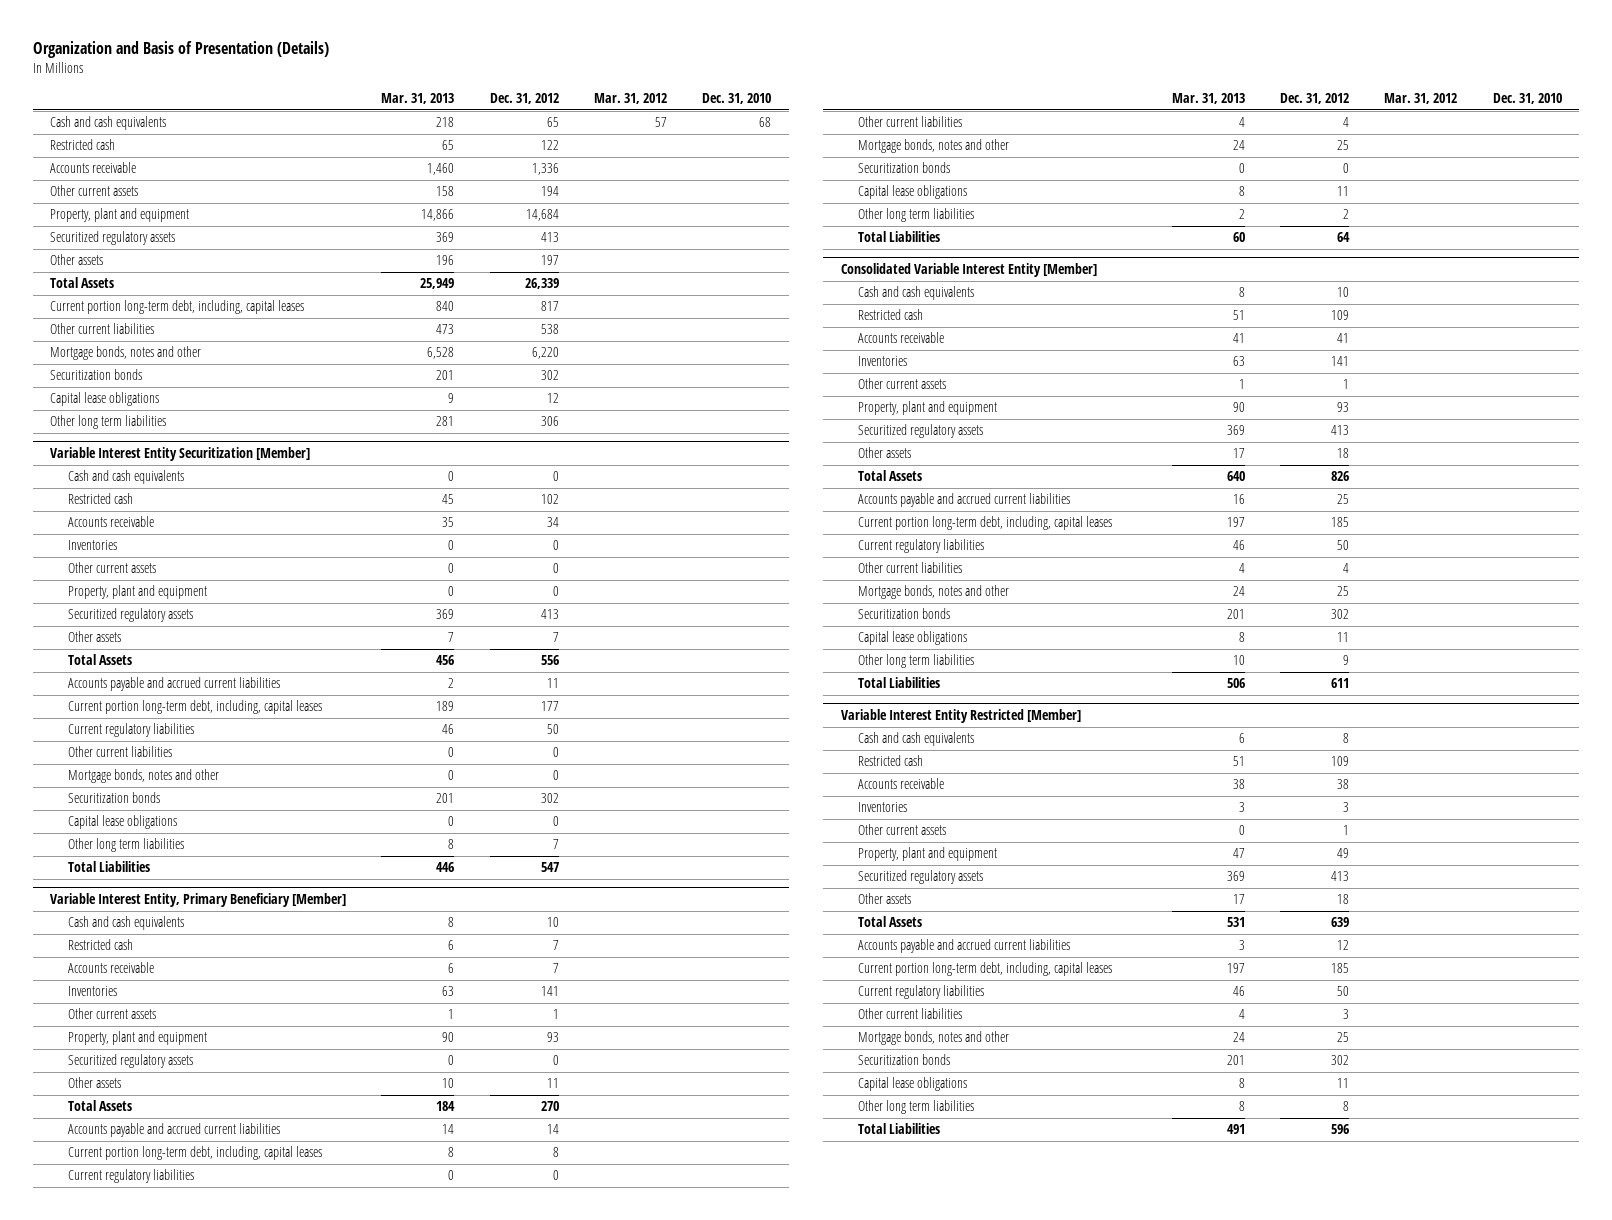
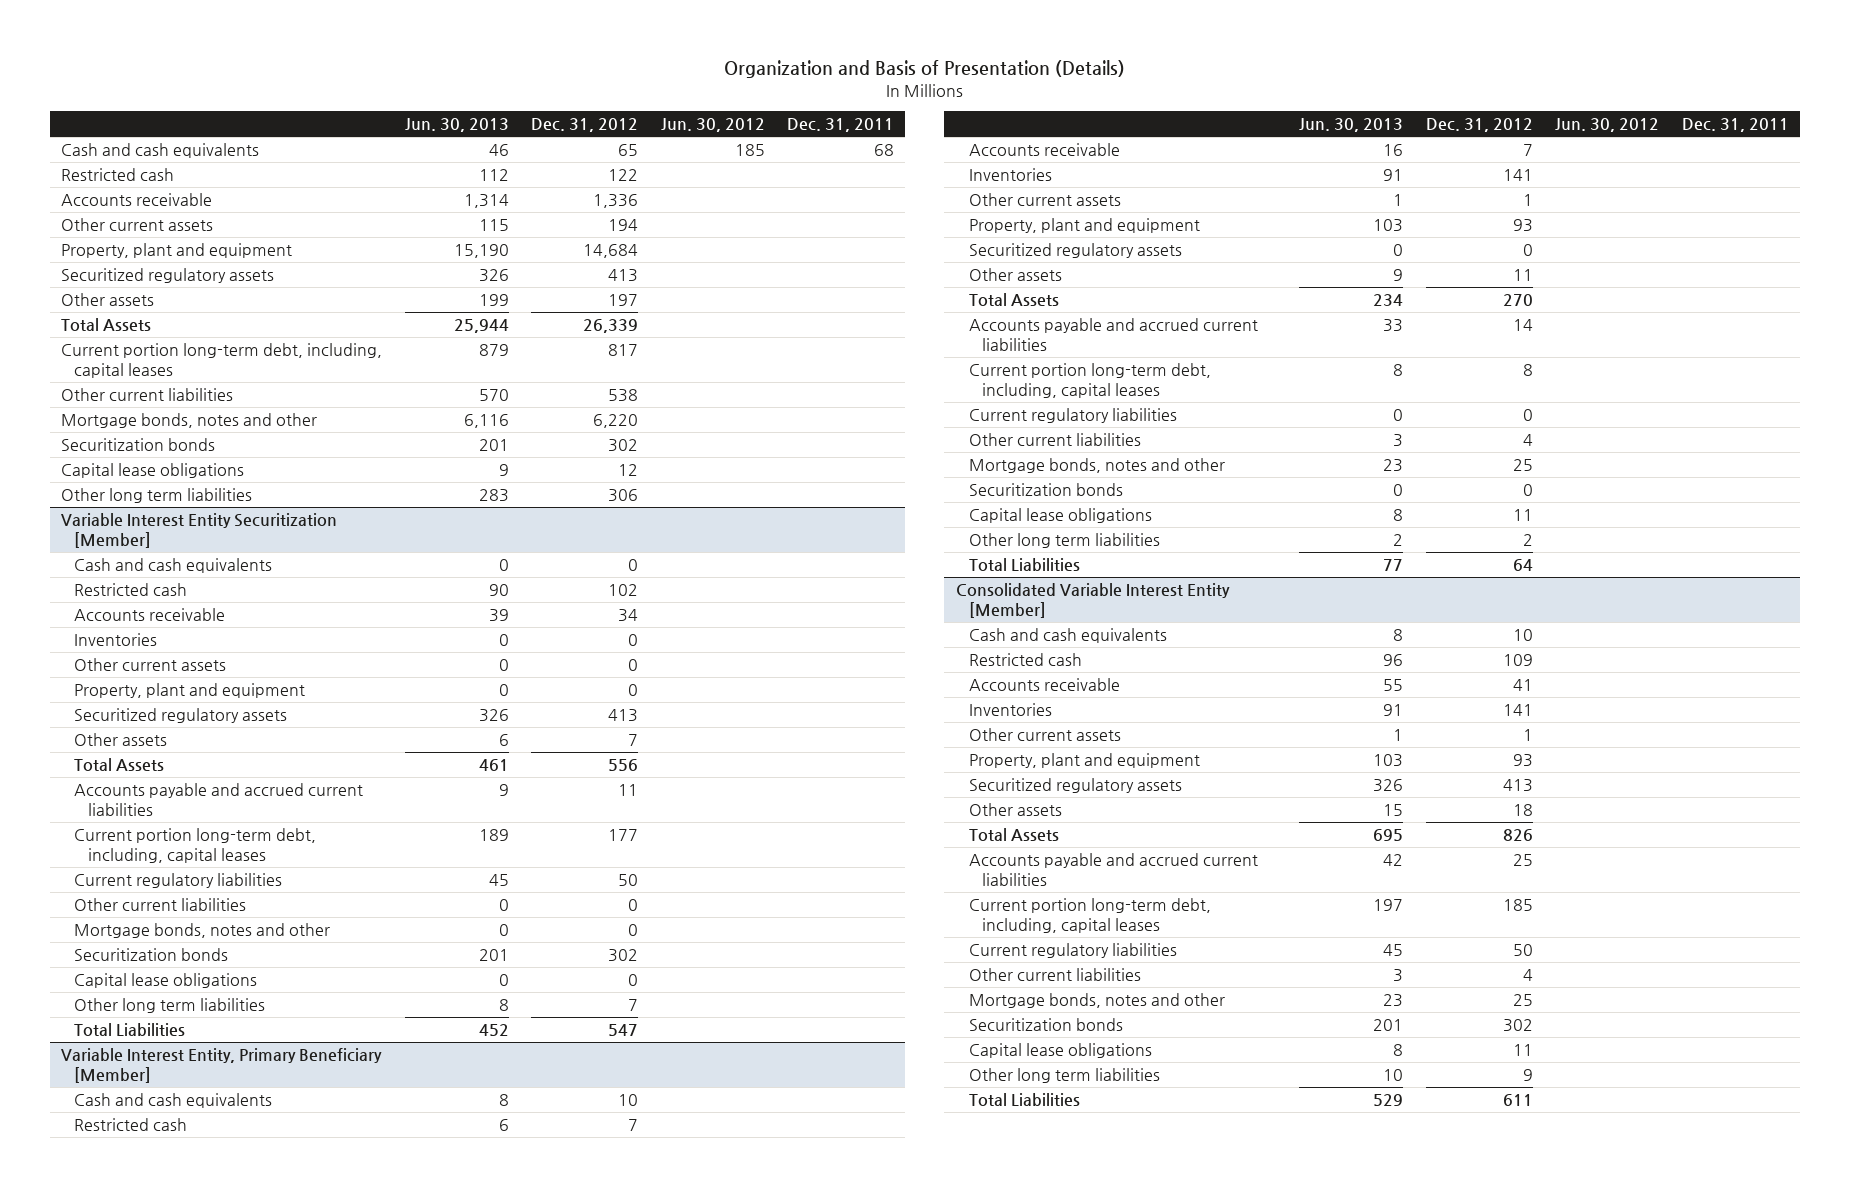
[381,92,455,104] Mar. 31, 2013 -> none
[593,92,667,104] Mar. 31, 2012 -> none
[702,92,772,104] Dec. 31, 2010 -> none
none -> [404,118,509,133] Jun. 30, 2013
none -> [660,118,765,133] Jun. 30, 2012
none -> [787,118,895,133] Dec. 31, 2011
[840,709,1081,724] Variable Interest Entity Restricted [Member] -> none
[858,732,975,747] Cash and cash equivalents -> none
[858,755,924,767] Restricted cash -> none
[858,778,945,790] Accounts receivable -> none
[858,802,908,813] Inventories -> none
[858,824,947,836] Other current assets -> none
[858,847,998,862] Property, plant and equipment -> none
[858,870,984,885] Securitized regulatory assets -> none
[858,893,912,905] Other assets -> none
[858,916,923,928] Total Assets -> none
[858,939,1071,954] Accounts payable and accrued current liabilities -> none
[858,962,1113,977] Current portion long-term debt, including, capital leases -> none
[858,985,985,1000] Current regulatory liabilities -> none
[858,1008,963,1020] Other current liabilities -> none
[858,1031,1010,1046] Mortgage bonds, notes and other -> none
[858,1054,951,1066] Securitization bonds -> none
[858,1077,968,1092] Capital lease obligations -> none
[858,1100,975,1115] Other long term liabilities -> none
[858,1123,941,1135] Total Liabilities -> none

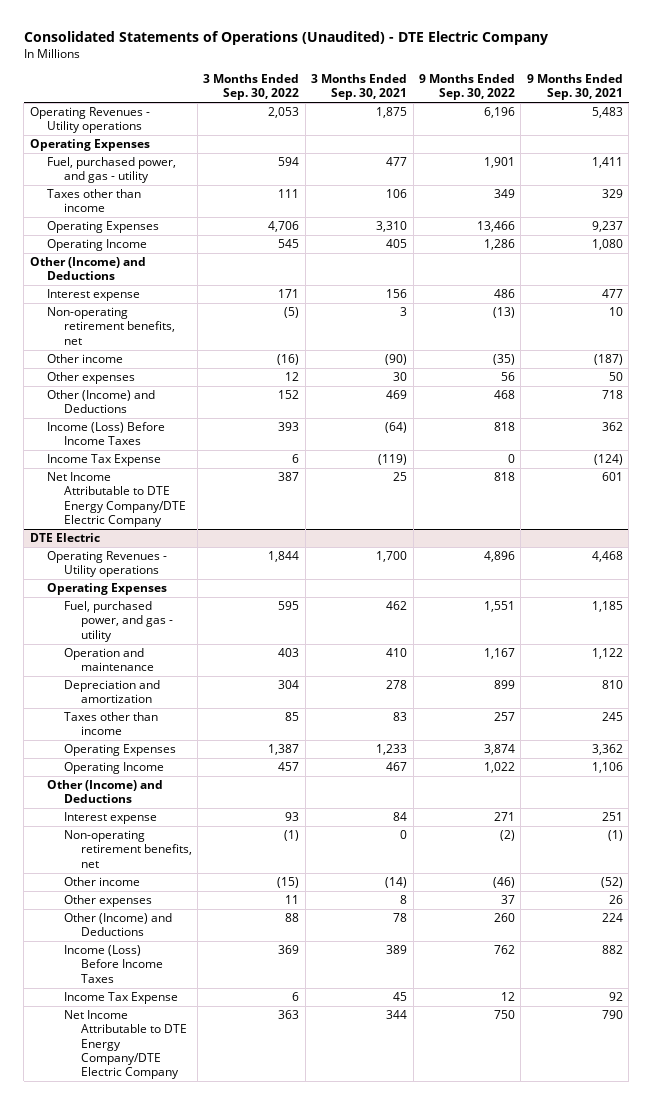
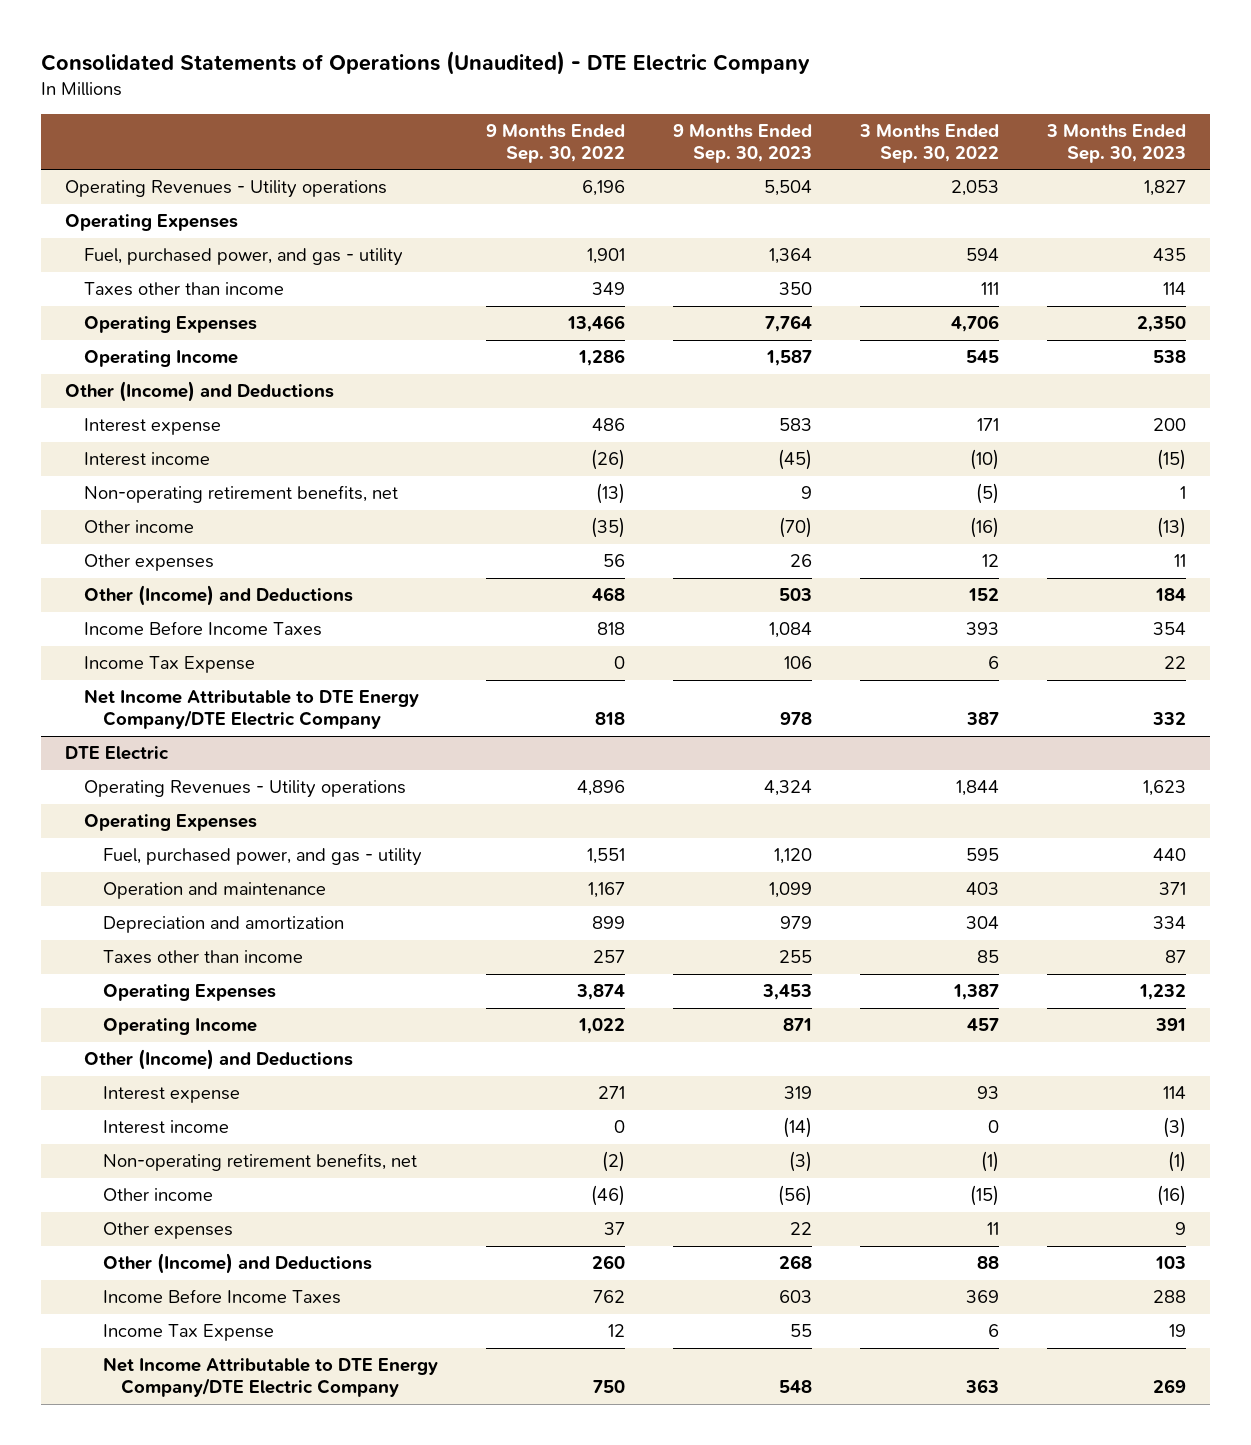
[311,74,408,101] 3 Months Ended Sep. 30, 2021 -> none
[526,74,623,101] 9 Months Ended Sep. 30, 2021 -> none
none -> [672,124,812,163] 9 Months Ended Sep. 30, 2023
none -> [1046,124,1187,163] 3 Months Ended Sep. 30, 2023
none -> [83,452,210,467] Interest income
[46,422,165,446] Income (Loss) Before Income Taxes -> [83,621,322,637] Income Before Income Taxes
none -> [102,1120,229,1135] Interest income
[63,945,163,983] Income (Loss) Before Income Taxes -> [102,1289,341,1305] Income Before Income Taxes

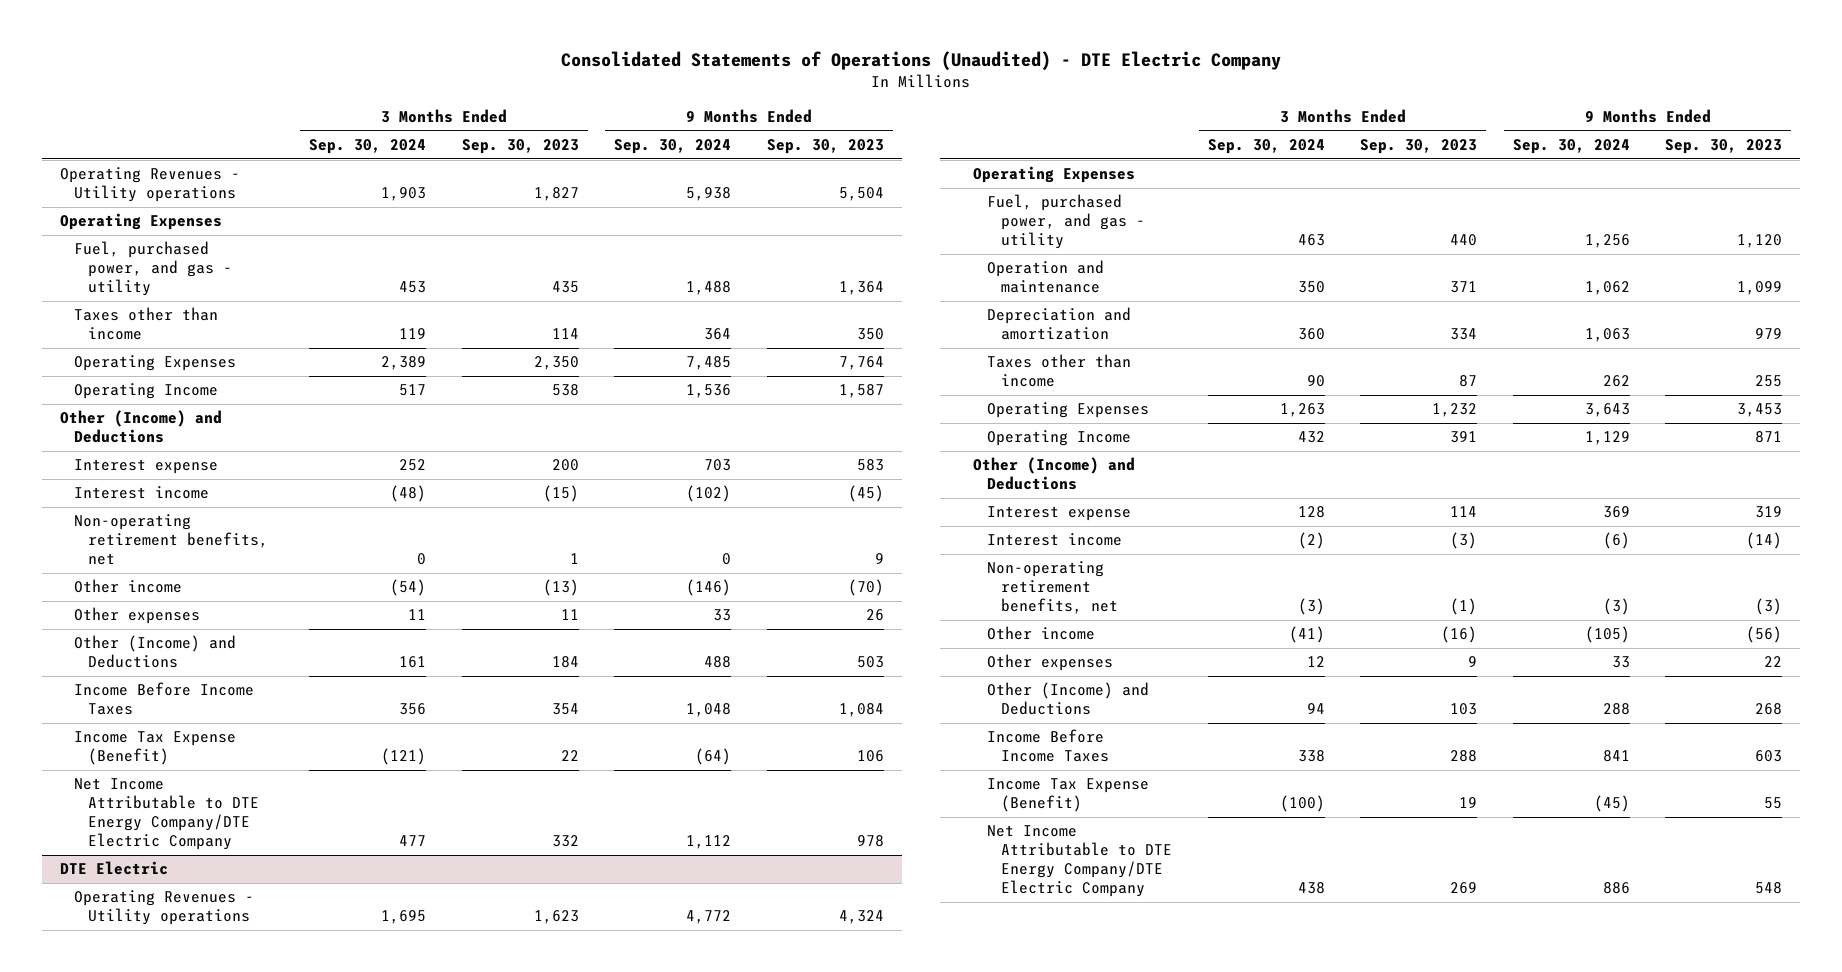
[485,124,625,163] 9 Months Ended Sep. 30, 2022 -> none
[858,124,999,163] 3 Months Ended Sep. 30, 2022 -> none
none -> [309,138,427,154] Sep. 30, 2024
none -> [614,138,732,154] Sep. 30, 2024
[83,656,255,674] Income Tax Expense -> [74,731,237,766] Income Tax Expense (Benefit)
[102,1324,274,1342] Income Tax Expense -> [986,778,1149,813] Income Tax Expense (Benefit)

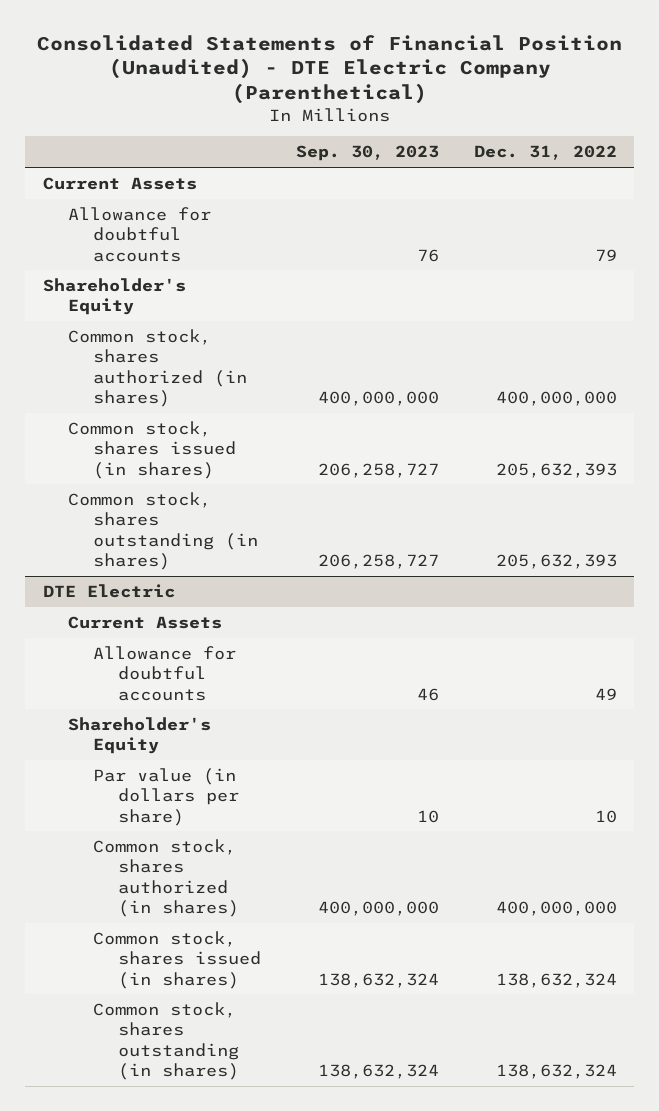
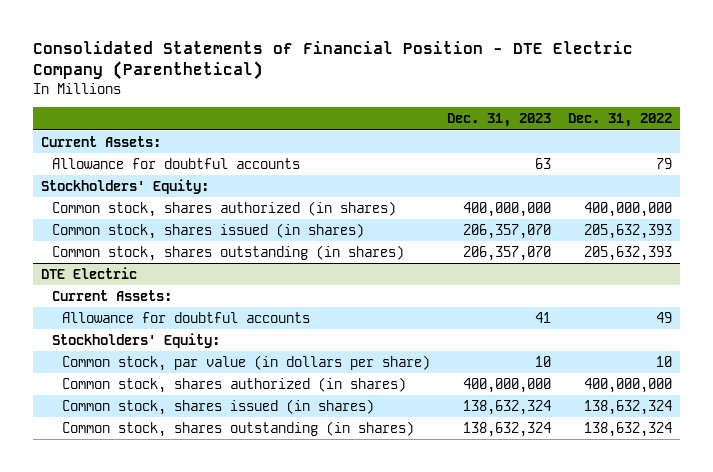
[36,34,622,105] Consolidated Statements of Financial Position (Unaudited) - DTE Electric Company (Parenthetical) -> [32,40,633,81] Consolidated Statements of Financial Position - DTE Electric Company (Parenthetical)
[295,145,439,162] Sep. 30, 2023 -> none
none -> [447,113,552,128] Dec. 31, 2023
[42,176,197,190] Current Assets -> [41,135,162,147] Current Assets:
[42,277,186,316] Shareholder's Equity -> [41,178,210,194] Stockholders' Equity:
[67,615,222,629] Current Assets -> [51,289,172,301] Current Assets:
[67,716,211,755] Shareholder's Equity -> [51,332,220,348] Stockholders' Equity:
[92,767,239,826] Par value (in dollars per share) -> [62,354,431,371] Common stock, par value (in dollars per share)

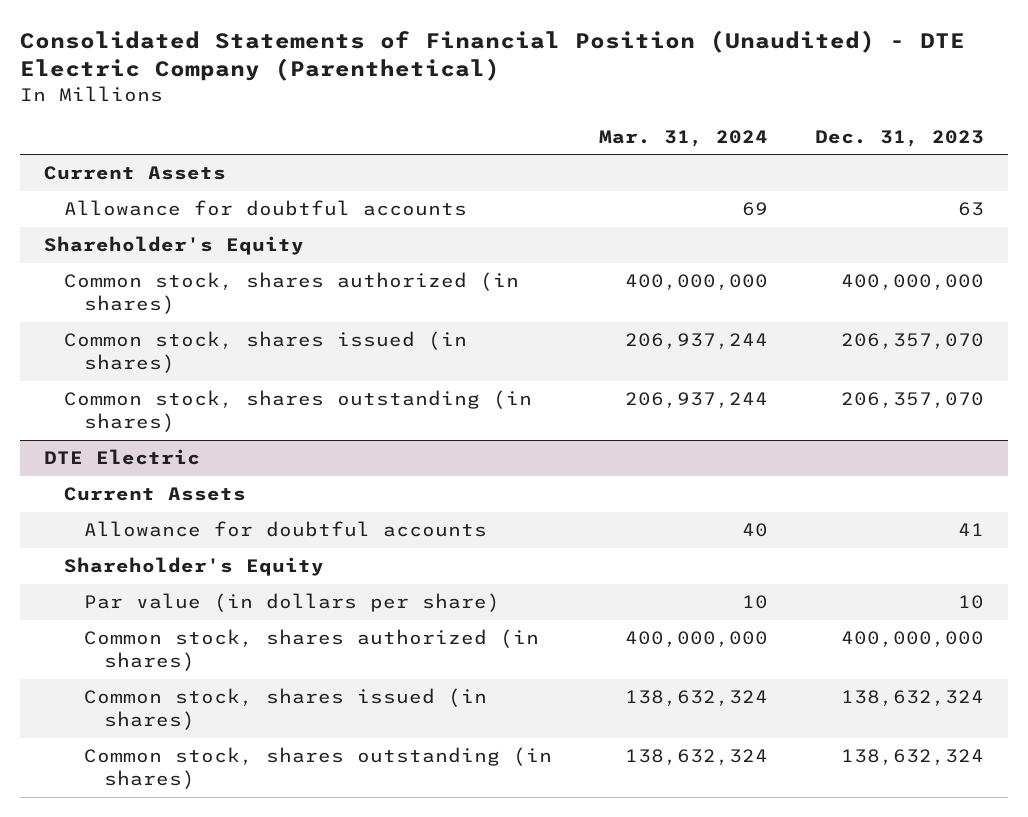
[32,40,633,81] Consolidated Statements of Financial Position - DTE Electric Company (Parenthetical) -> [20,30,966,82] Consolidated Statements of Financial Position (Unaudited) - DTE Electric Company (Parenthetical)
[567,113,672,128] Dec. 31, 2022 -> none
none -> [599,129,769,147] Mar. 31, 2024
[41,135,162,147] Current Assets: -> [43,166,226,181] Current Assets
[41,178,210,194] Stockholders' Equity: -> [43,236,304,256] Shareholder's Equity
[51,289,172,301] Current Assets: -> [63,487,246,502] Current Assets
[51,332,220,348] Stockholders' Equity: -> [63,557,324,577] Shareholder's Equity
[62,354,431,371] Common stock, par value (in dollars per share) -> [83,593,500,613] Par value (in dollars per share)

